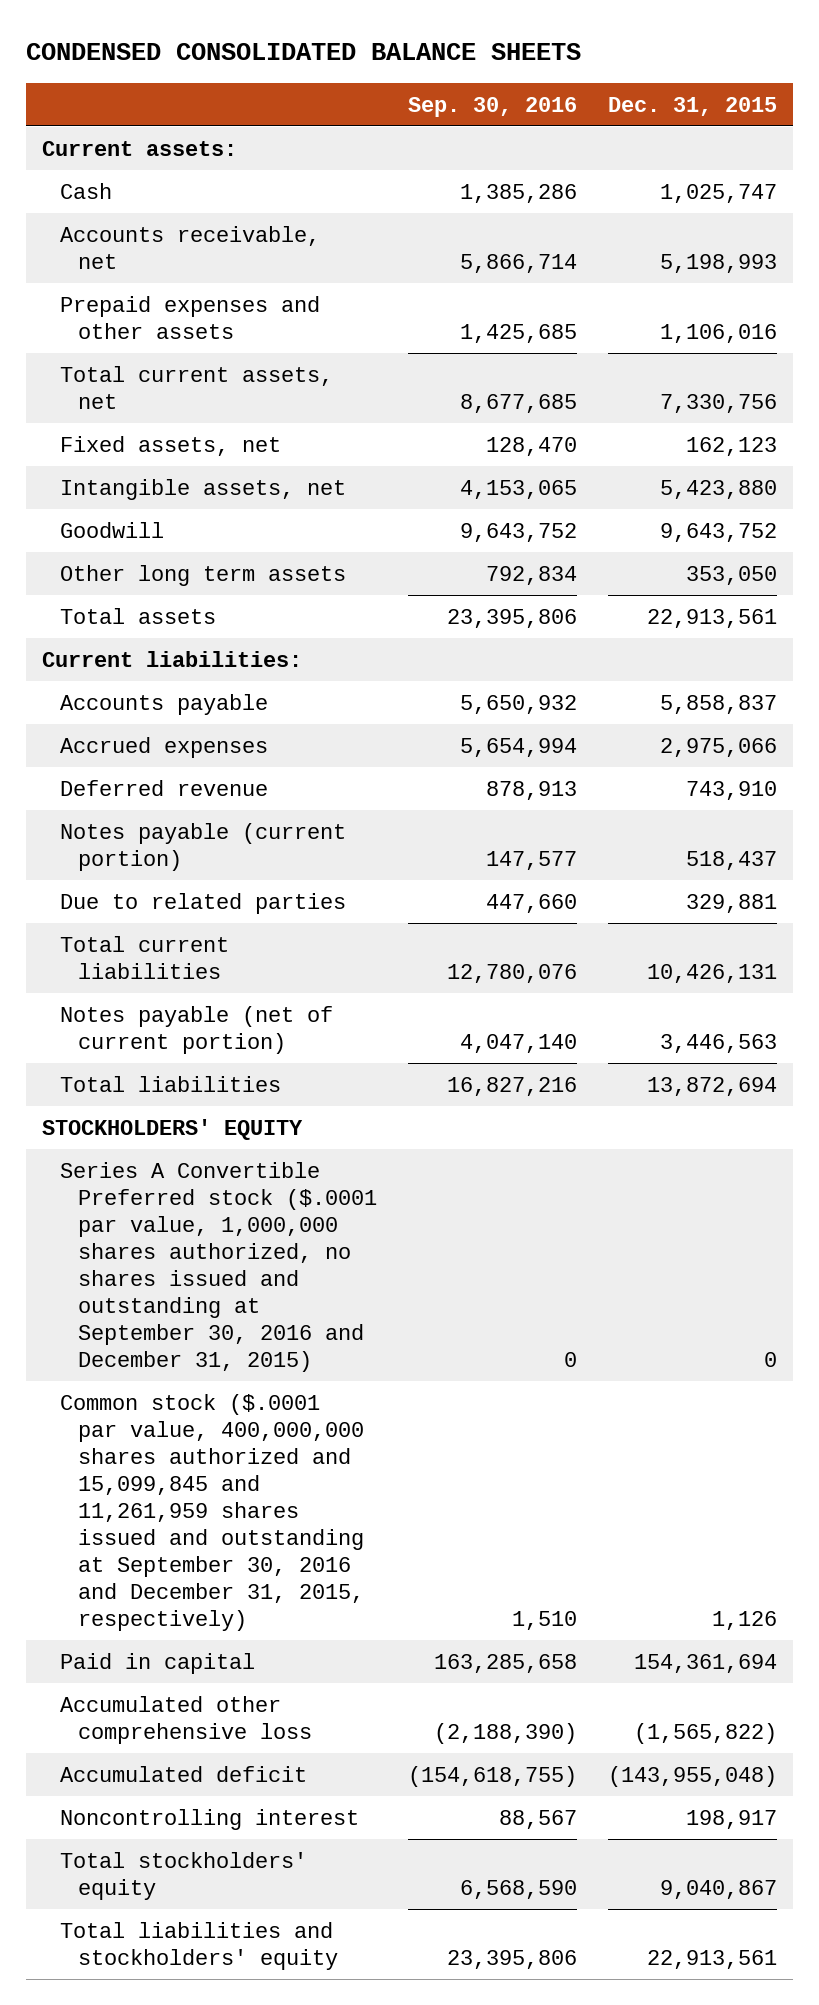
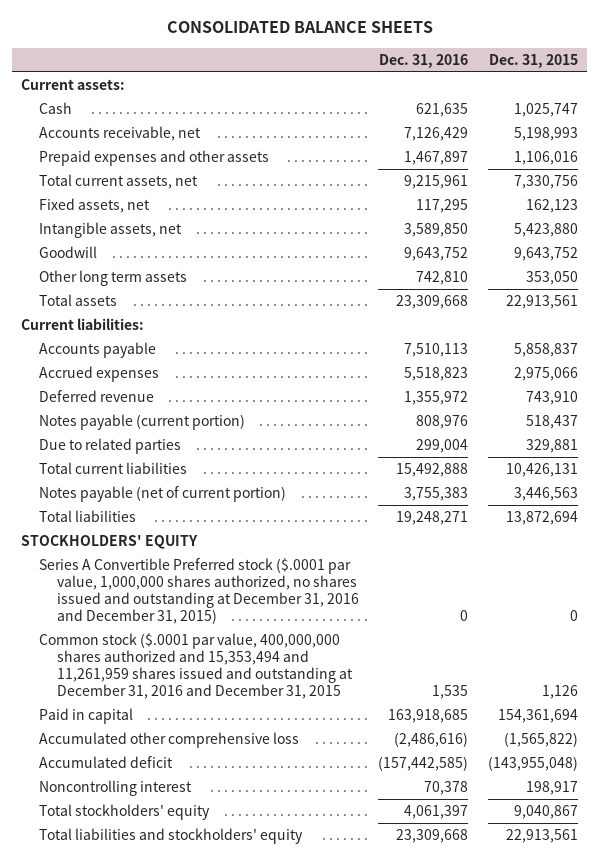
[26,43,582,61] CONDENSED CONSOLIDATED BALANCE SHEETS -> [166,21,433,34] CONSOLIDATED BALANCE SHEETS
[408,96,578,117] Sep. 30, 2016 -> none
none -> [379,53,469,68] Dec. 31, 2016
[59,1161,378,1372] Series A Convertible Preferred stock ($.0001 par value, 1,000,000 shares authorized, no shares issued and outstanding at September 30, 2016 and December 31, 2015) -> [39,558,359,625] Series A Convertible Preferred stock ($.0001 par value, 1,000,000 shares authorized, no shares issued and outstanding at December 31, 2016 and December 31, 2015)
[59,1393,365,1631] Common stock ($.0001 par value, 400,000,000 shares authorized and 15,099,845 and 11,261,959 shares issued and outstanding at September 30, 2016 and December 31, 2015, respectively) -> [39,633,353,700] Common stock ($.0001 par value, 400,000,000 shares authorized and 15,353,494 and 11,261,959 shares issued and outstanding at December 31, 2016 and December 31, 2015

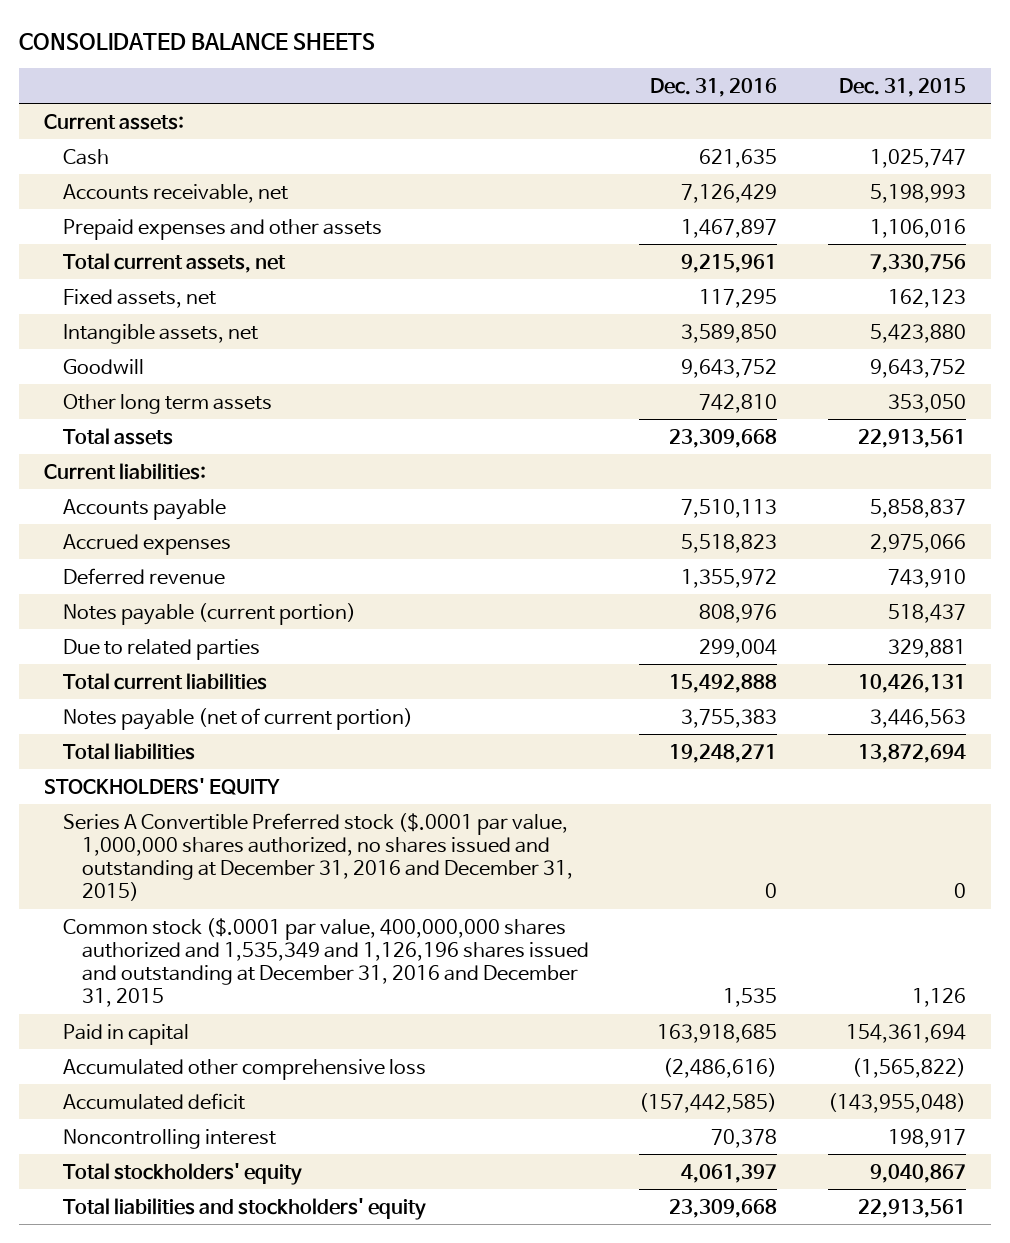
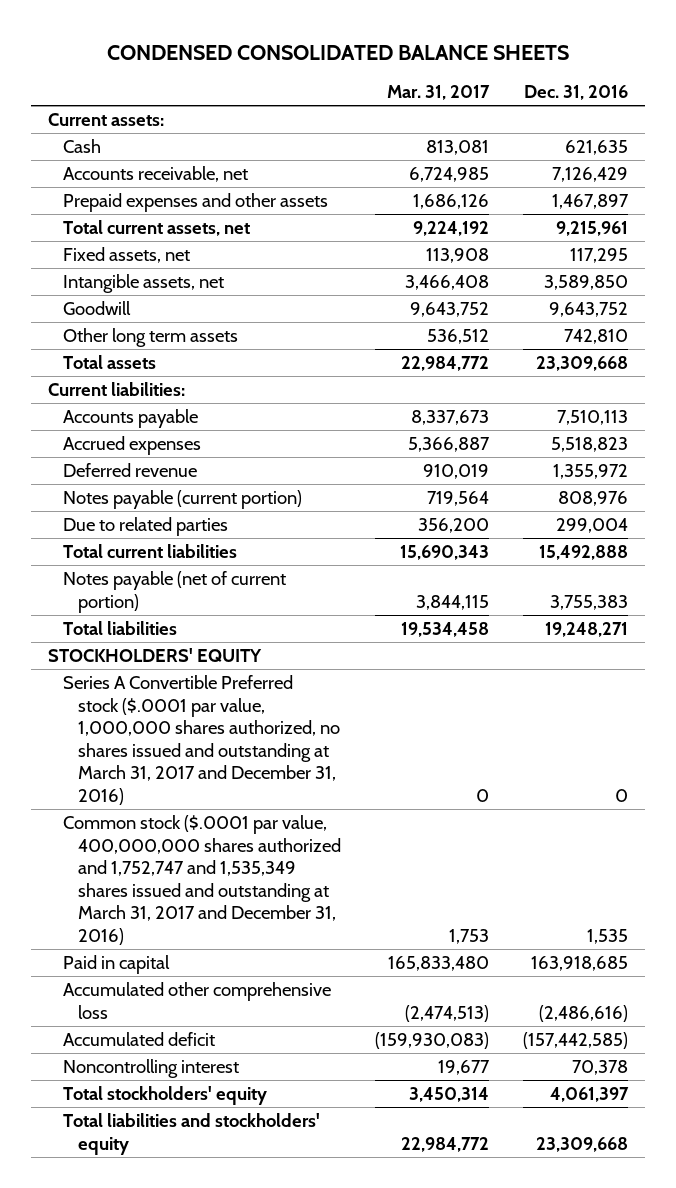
[18,32,375,50] CONSOLIDATED BALANCE SHEETS -> [107,44,570,60] CONDENSED CONSOLIDATED BALANCE SHEETS
[838,77,966,97] Dec. 31, 2015 -> none
none -> [387,85,491,101] Mar. 31, 2017
[63,812,574,902] Series A Convertible Preferred stock ($.0001 par value, 1,000,000 shares authorized, no shares issued and outstanding at December 31, 2016 and December 31, 2015) -> [63,675,341,805] Series A Convertible Preferred stock ($.0001 par value, 1,000,000 shares authorized, no shares issued and outstanding at March 31, 2017 and December 31, 2016)
[63,917,590,1008] Common stock ($.0001 par value, 400,000,000 shares authorized and 1,535,349 and 1,126,196 shares issued and outstanding at December 31, 2016 and December 31, 2015 -> [63,815,342,945] Common stock ($.0001 par value, 400,000,000 shares authorized and 1,752,747 and 1,535,349 shares issued and outstanding at March 31, 2017 and December 31, 2016)

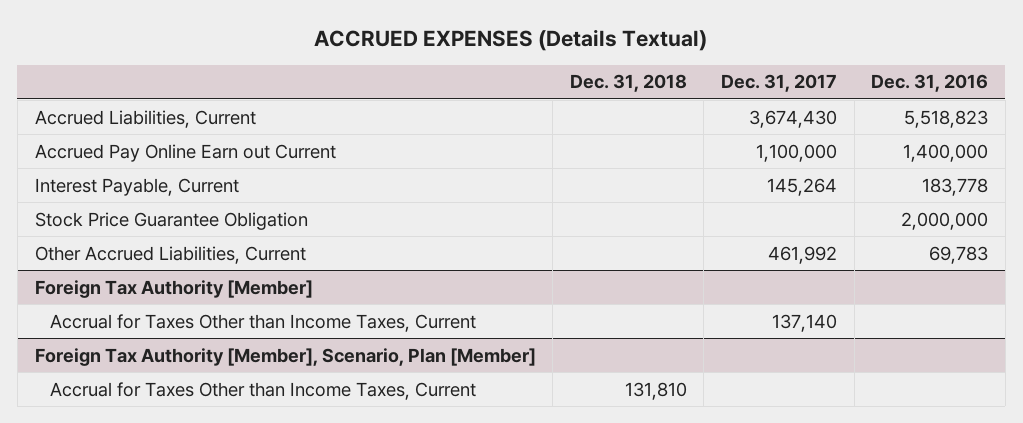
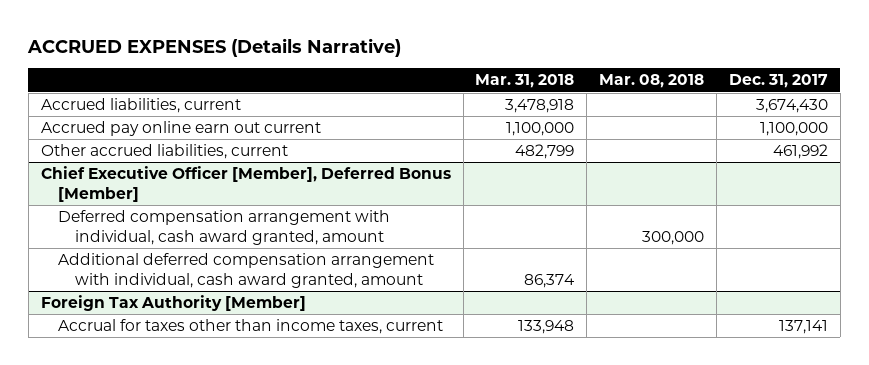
[314,29,708,52] ACCRUED EXPENSES (Details Textual) -> [27,37,402,57] ACCRUED EXPENSES (Details Narrative)
[569,74,687,93] Dec. 31, 2018 -> none
[871,74,989,93] Dec. 31, 2016 -> none
none -> [475,74,575,89] Mar. 31, 2018
none -> [599,74,705,89] Mar. 08, 2018
[34,177,239,196] Interest Payable, Current -> none
[34,211,308,230] Stock Price Guarantee Obligation -> none
[34,109,256,128] Accrued Liabilities, Current -> [40,98,241,114] Accrued liabilities, current
[34,143,336,162] Accrued Pay Online Earn out Current -> [40,121,321,137] Accrued pay online earn out current
[34,245,306,264] Other Accrued Liabilities, Current -> [40,144,288,160] Other accrued liabilities, current
none -> [40,166,451,202] Chief Executive Officer [Member], Deferred Bonus [Member]
none -> [57,210,390,245] Deferred compensation arrangement with individual, cash award granted, amount
none -> [57,253,434,288] Additional deferred compensation arrangement with individual, cash award granted, amount
[34,347,536,366] Foreign Tax Authority [Member], Scenario, Plan [Member] -> none
[50,381,477,400] Accrual for Taxes Other than Income Taxes, Current -> none
[50,313,477,332] Accrual for Taxes Other than Income Taxes, Current -> [57,319,443,335] Accrual for taxes other than income taxes, current
[772,313,838,332] 137,140 -> [778,320,828,335] 137,141

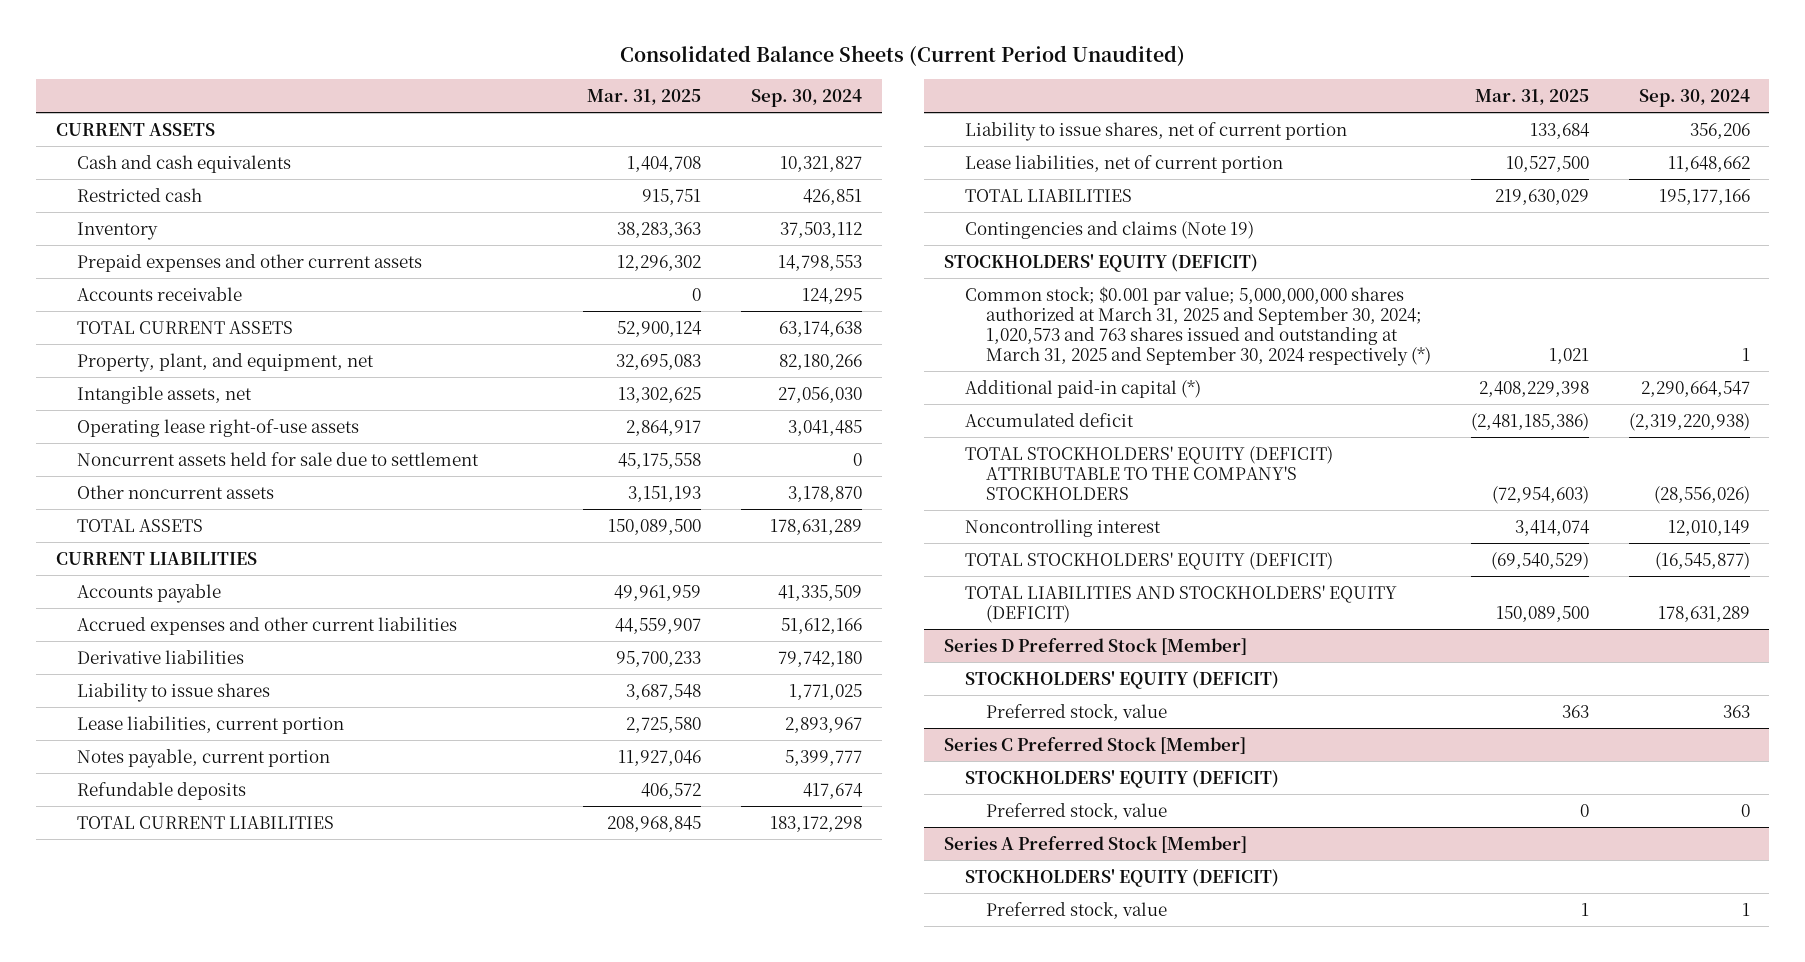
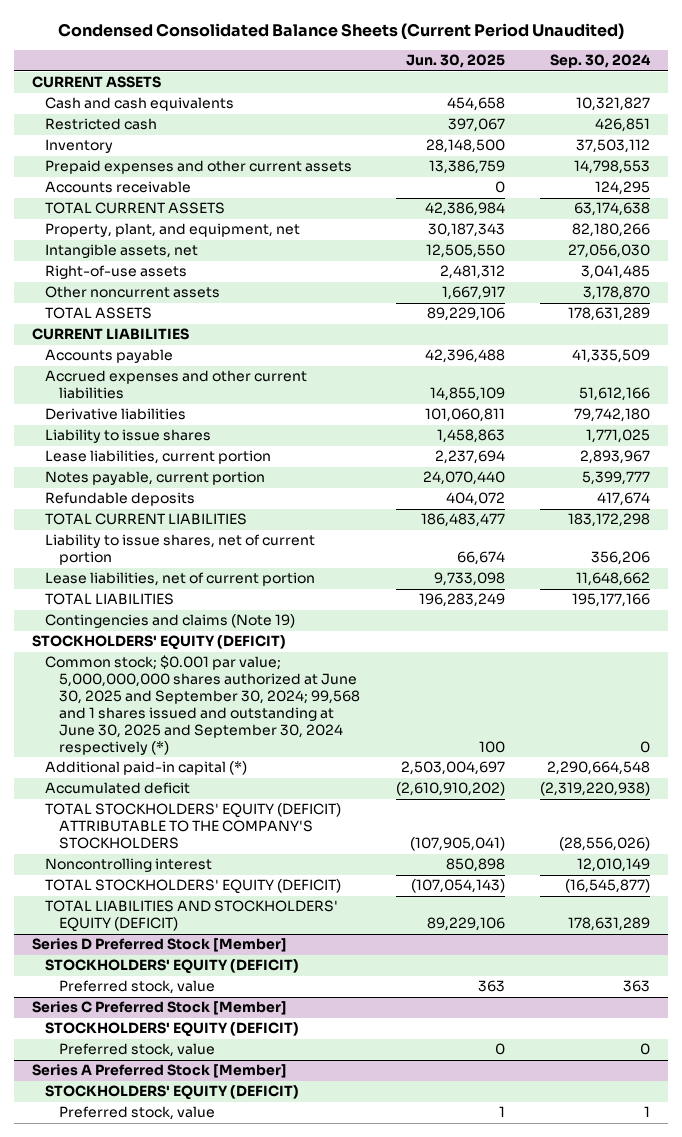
[619,44,1185,66] Consolidated Balance Sheets (Current Period Unaudited) -> [58,22,625,39] Condensed Consolidated Balance Sheets (Current Period Unaudited)
[586,88,701,105] Mar. 31, 2025 -> none
none -> [405,54,505,69] Jun. 30, 2025
[76,451,479,466] Noncurrent assets held for sale due to settlement -> none
[76,418,359,437] Operating lease right-of-use assets -> [45,265,188,280] Right-of-use assets
[964,285,1431,366] Common stock; $0.001 par value; 5,000,000,000 shares authorized at March 31, 2025 and September 30, 2024; 1,020,573 and 763 shares issued and outstanding at March 31, 2025 and September 30, 2024 respectively (*) -> [45,655,361,755] Common stock; $0.001 par value; 5,000,000,000 shares authorized at June 30, 2025 and September 30, 2024; 99,568 and 1 shares issued and outstanding at June 30, 2025 and September 30, 2024 respectively (*)
[1741,347,1750,361] 1 -> [640,740,651,753] 0
[1640,380,1750,397] 2,290,664,547 -> [547,761,651,776] 2,290,664,548

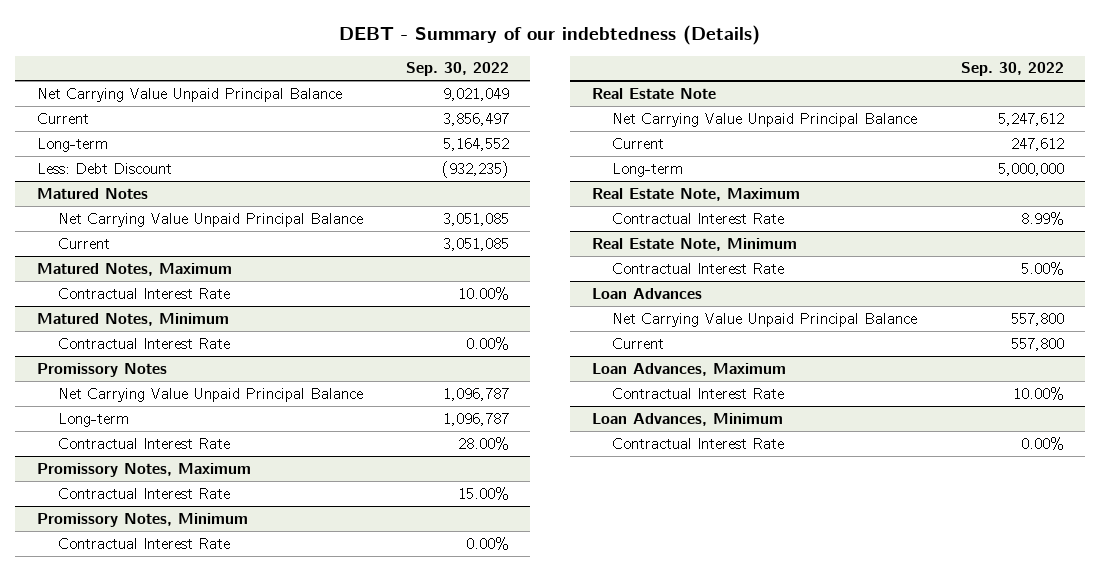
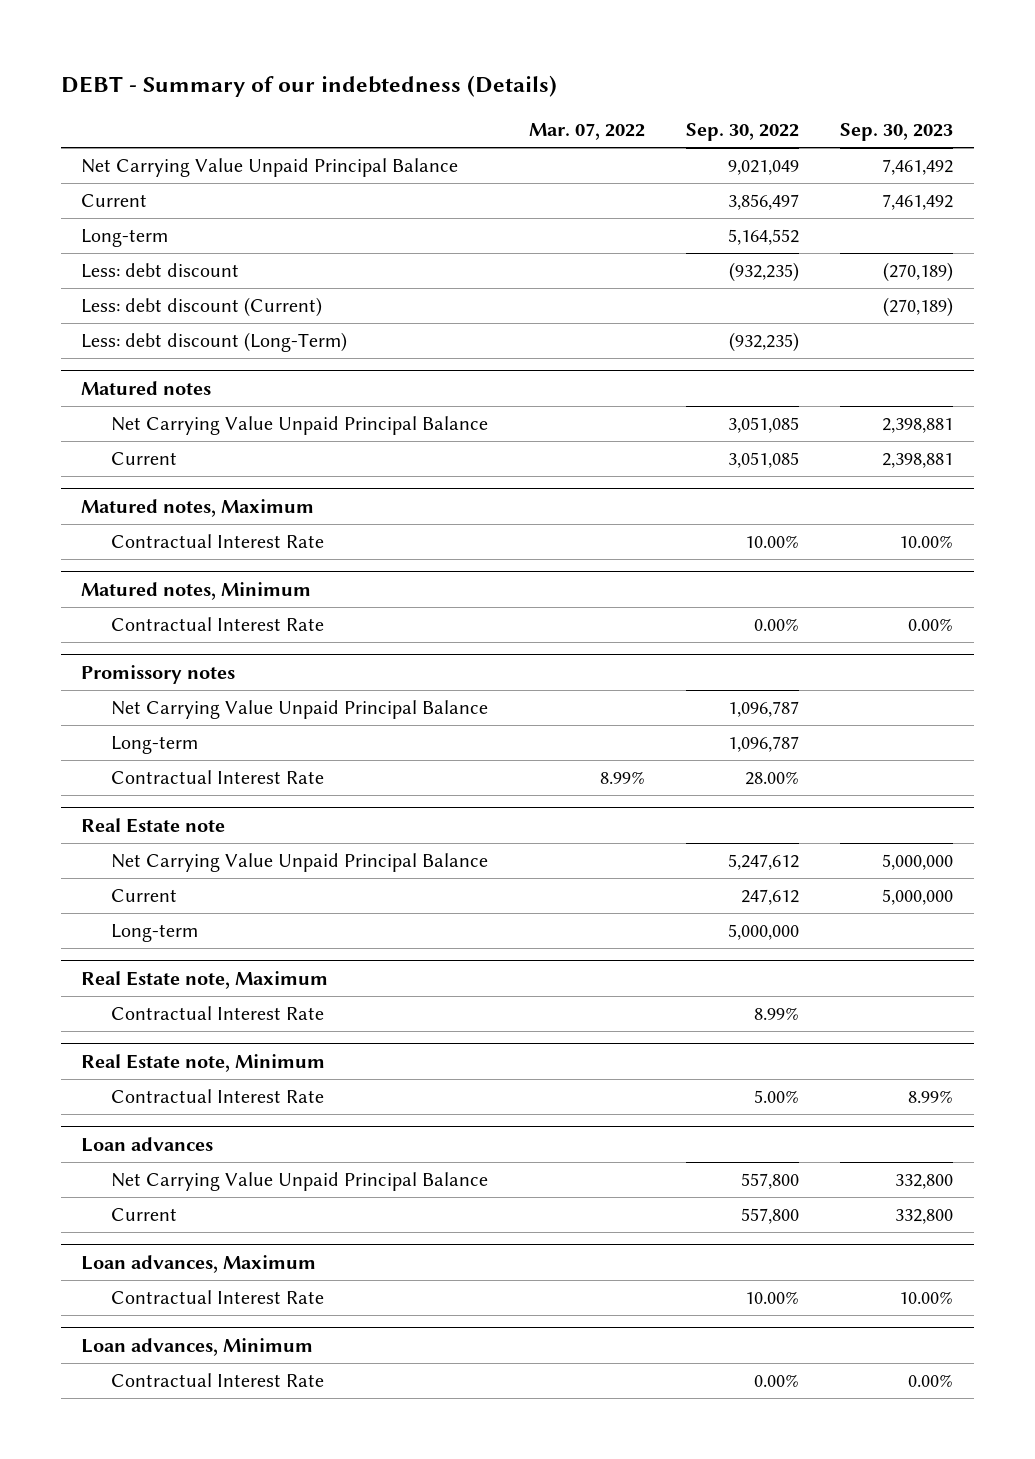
none -> [529,123,646,141] Mar. 07, 2022
none -> [840,123,954,142] Sep. 30, 2023
[36,162,172,174] Less: Debt Discount -> [81,263,240,279] Less: debt discount
none -> [81,297,323,318] Less: debt discount (Current)
none -> [81,332,348,353] Less: debt discount (Long-Term)
[36,187,148,199] Matured Notes -> [81,380,212,395] Matured notes
[36,262,232,276] Matured Notes, Maximum -> [81,498,315,517] Matured notes, Maximum
[36,312,229,326] Matured Notes, Minimum -> [81,581,312,600] Matured notes, Minimum
[36,362,167,377] Promissory Notes -> [81,664,236,684] Promissory notes
[36,462,251,477] Promissory Notes, Maximum -> none
[57,487,230,499] Contractual Interest Rate -> none
[36,512,248,527] Promissory Notes, Minimum -> none
[57,537,230,549] Contractual Interest Rate -> none
[591,87,716,99] Real Estate Note -> [81,817,226,833] Real Estate note
[591,187,800,201] Real Estate Note, Maximum -> [81,970,329,989] Real Estate note, Maximum
[591,237,797,251] Real Estate Note, Minimum -> [81,1053,326,1072] Real Estate note, Minimum
[591,287,702,299] Loan Advances -> [81,1136,214,1152] Loan advances
[591,362,786,376] Loan Advances, Maximum -> [81,1254,317,1273] Loan advances, Maximum
[591,412,783,426] Loan Advances, Minimum -> [81,1337,314,1356] Loan advances, Minimum

